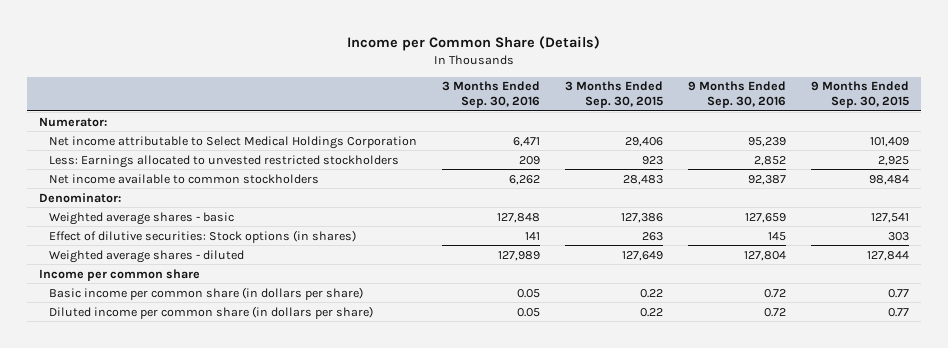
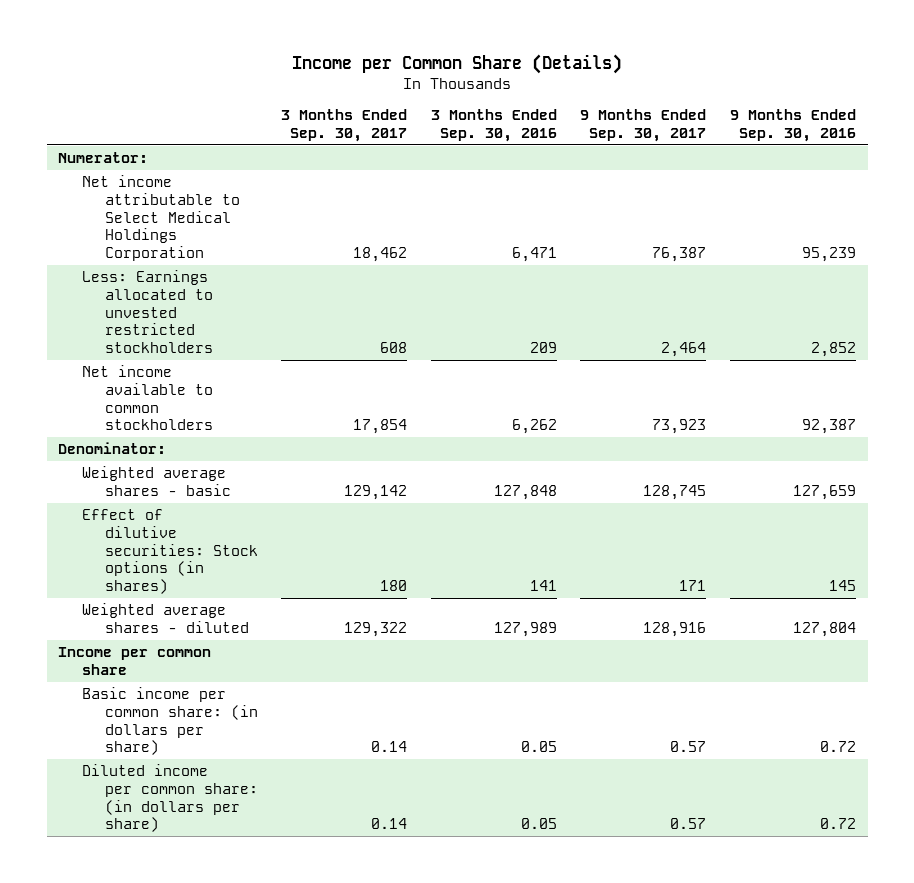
[564,81,663,108] 3 Months Ended Sep. 30, 2015 -> none
[810,81,909,108] 9 Months Ended Sep. 30, 2015 -> none
none -> [281,109,408,143] 3 Months Ended Sep. 30, 2017
none -> [580,109,707,143] 9 Months Ended Sep. 30, 2017
[49,286,364,300] Basic income per common share (in dollars per share) -> [81,686,258,756] Basic income per common share: (in dollars per share)
[49,305,374,319] Diluted income per common share (in dollars per share) -> [81,763,258,833] Diluted income per common share: (in dollars per share)

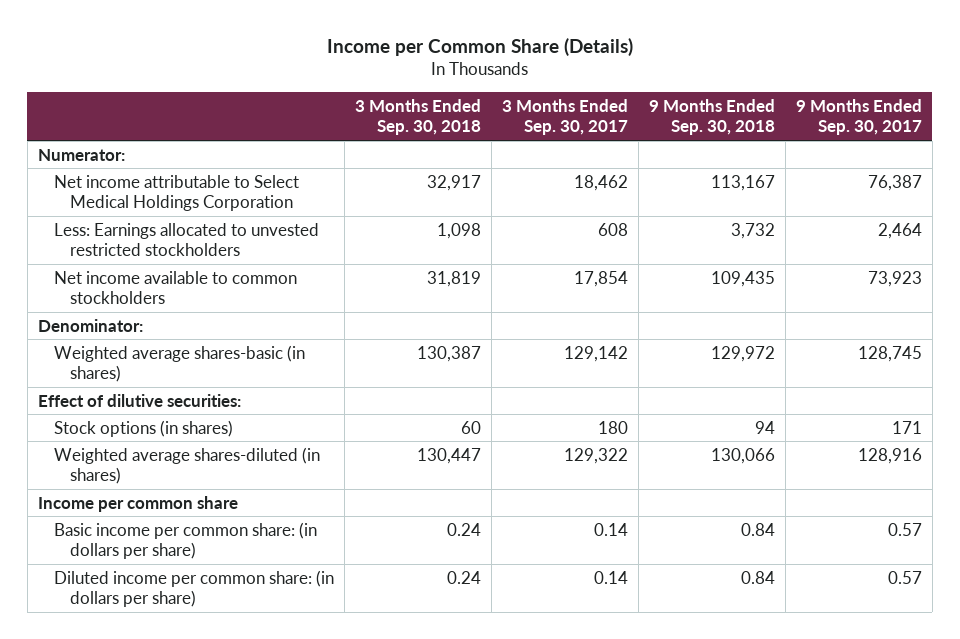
[430,109,557,143] 3 Months Ended Sep. 30, 2016 -> none
[729,109,856,143] 9 Months Ended Sep. 30, 2016 -> none
none -> [354,98,481,136] 3 Months Ended Sep. 30, 2018
none -> [648,98,775,136] 9 Months Ended Sep. 30, 2018
[81,465,231,496] Weighted average shares - basic -> [53,344,305,383] Weighted average shares-basic (in shares)
none -> [37,393,241,407] Effect of dilutive securities:
[81,508,258,595] Effect of dilutive securities: Stock options (in shares) -> [53,419,233,437] Stock options (in shares)
[81,602,249,633] Weighted average shares - diluted -> [53,446,320,485] Weighted average shares-diluted (in shares)

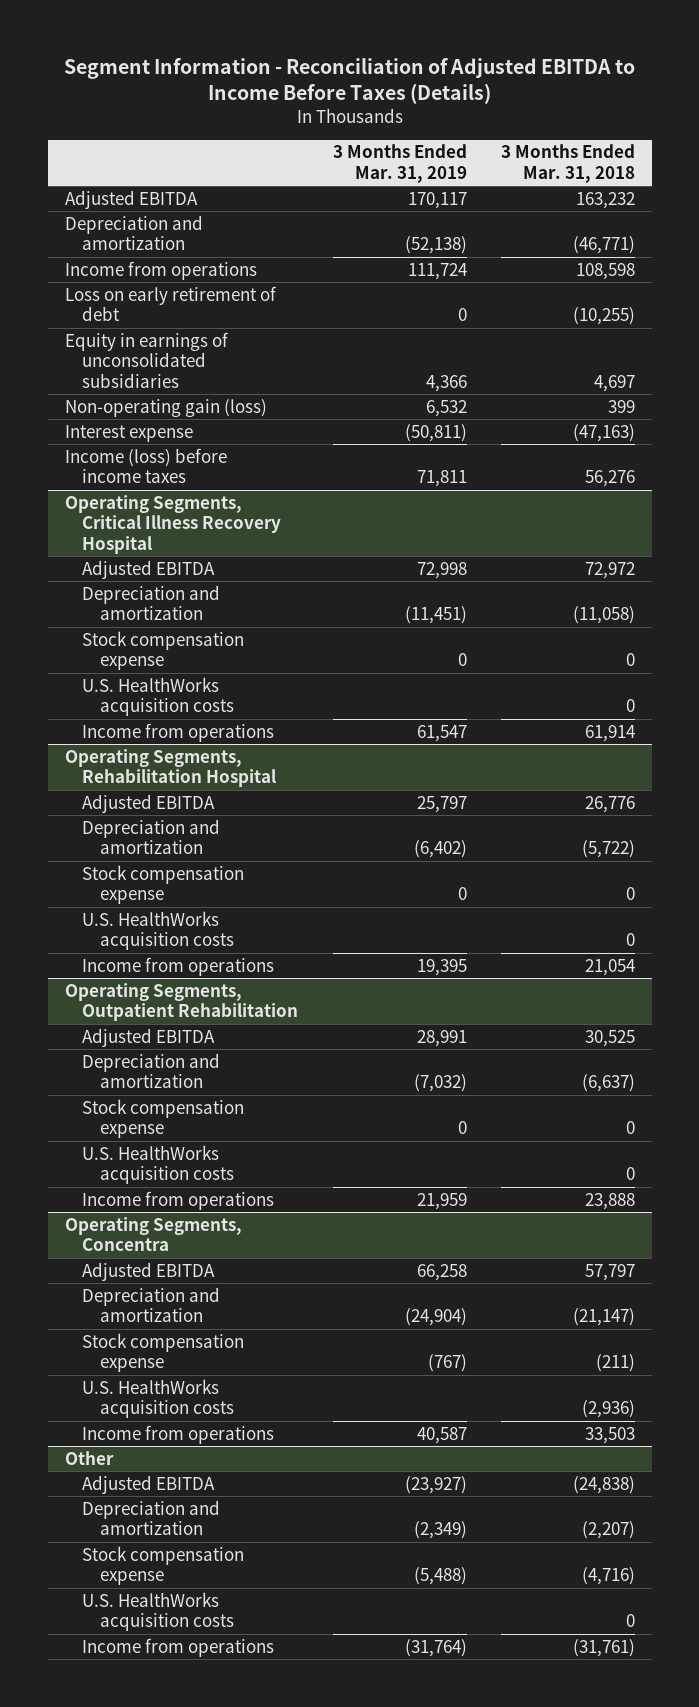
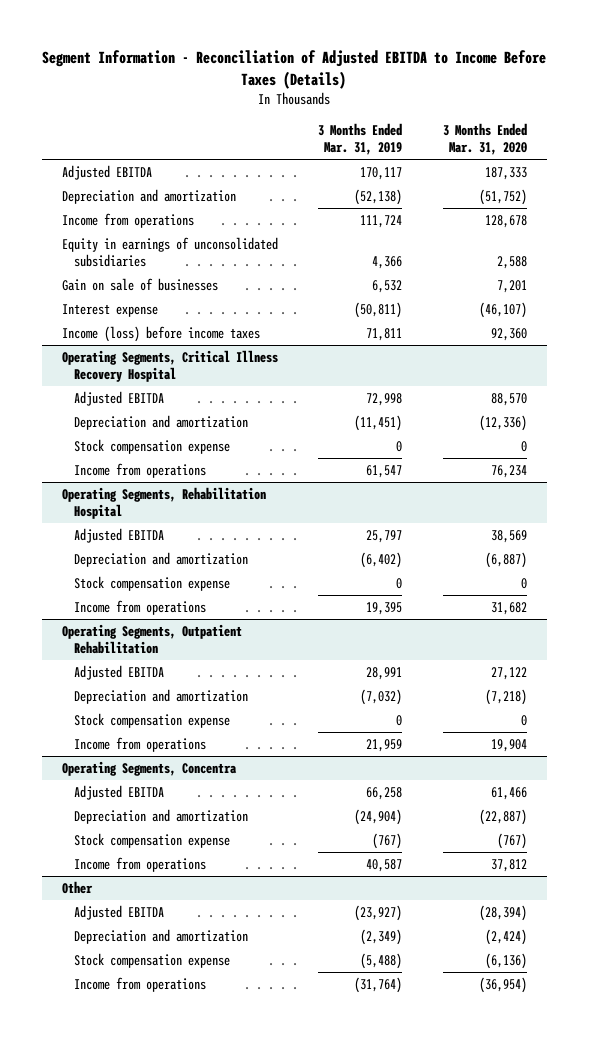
[500,144,635,183] 3 Months Ended Mar. 31, 2018 -> none
none -> [443,122,528,156] 3 Months Ended Mar. 31, 2020
[64,285,277,322] Loss on early retirement of debt -> none
[64,398,267,417] Non-operating gain (loss) -> [61,277,218,291] Gain on sale of businesses
[82,676,235,717] U.S. HealthWorks acquisition costs -> none
[82,910,235,951] U.S. HealthWorks acquisition costs -> none
[82,1144,235,1185] U.S. HealthWorks acquisition costs -> none
[82,1378,235,1419] U.S. HealthWorks acquisition costs -> none
[82,1591,235,1632] U.S. HealthWorks acquisition costs -> none

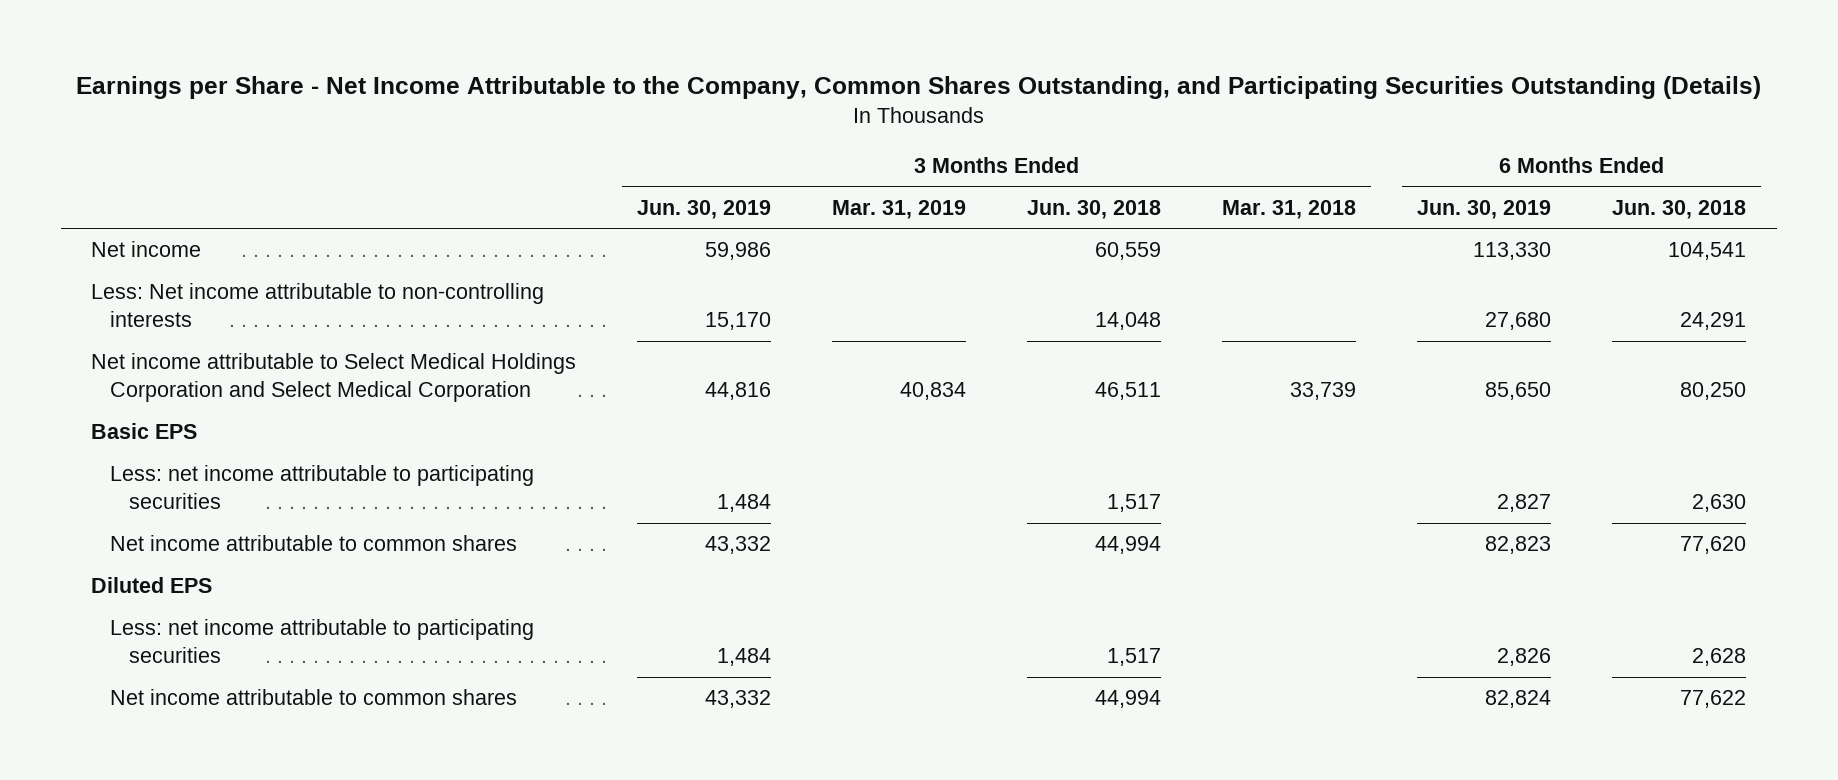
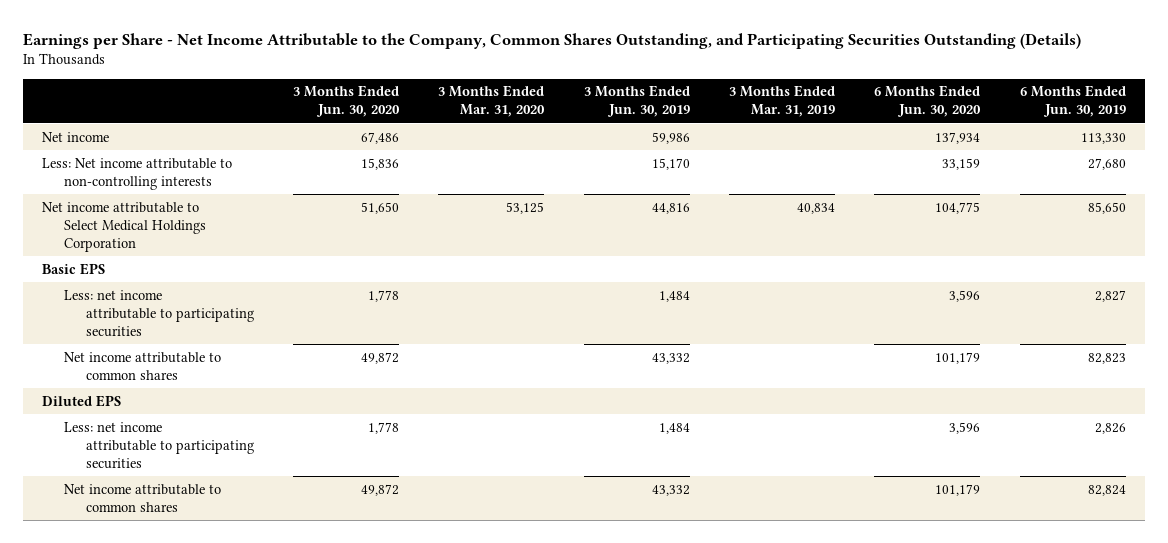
[1027,199,1162,219] Jun. 30, 2018 -> none
[1222,199,1357,219] Mar. 31, 2018 -> none
[1612,199,1747,219] Jun. 30, 2018 -> none
none -> [292,85,400,118] 3 Months Ended Jun. 30, 2020
none -> [438,85,546,118] 3 Months Ended Mar. 31, 2020
none -> [874,85,982,118] 6 Months Ended Jun. 30, 2020
[91,353,577,403] Net income attributable to Select Medical Holdings Corporation and Select Medical Corporation -> [42,201,206,253] Net income attributable to Select Medical Holdings Corporation

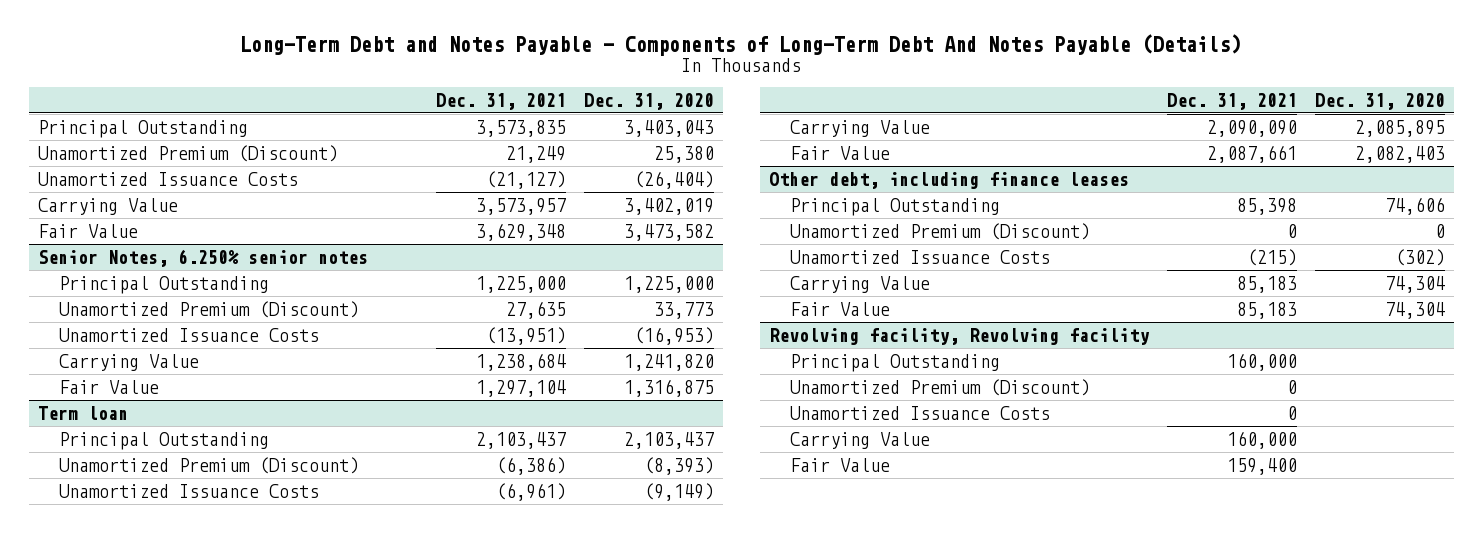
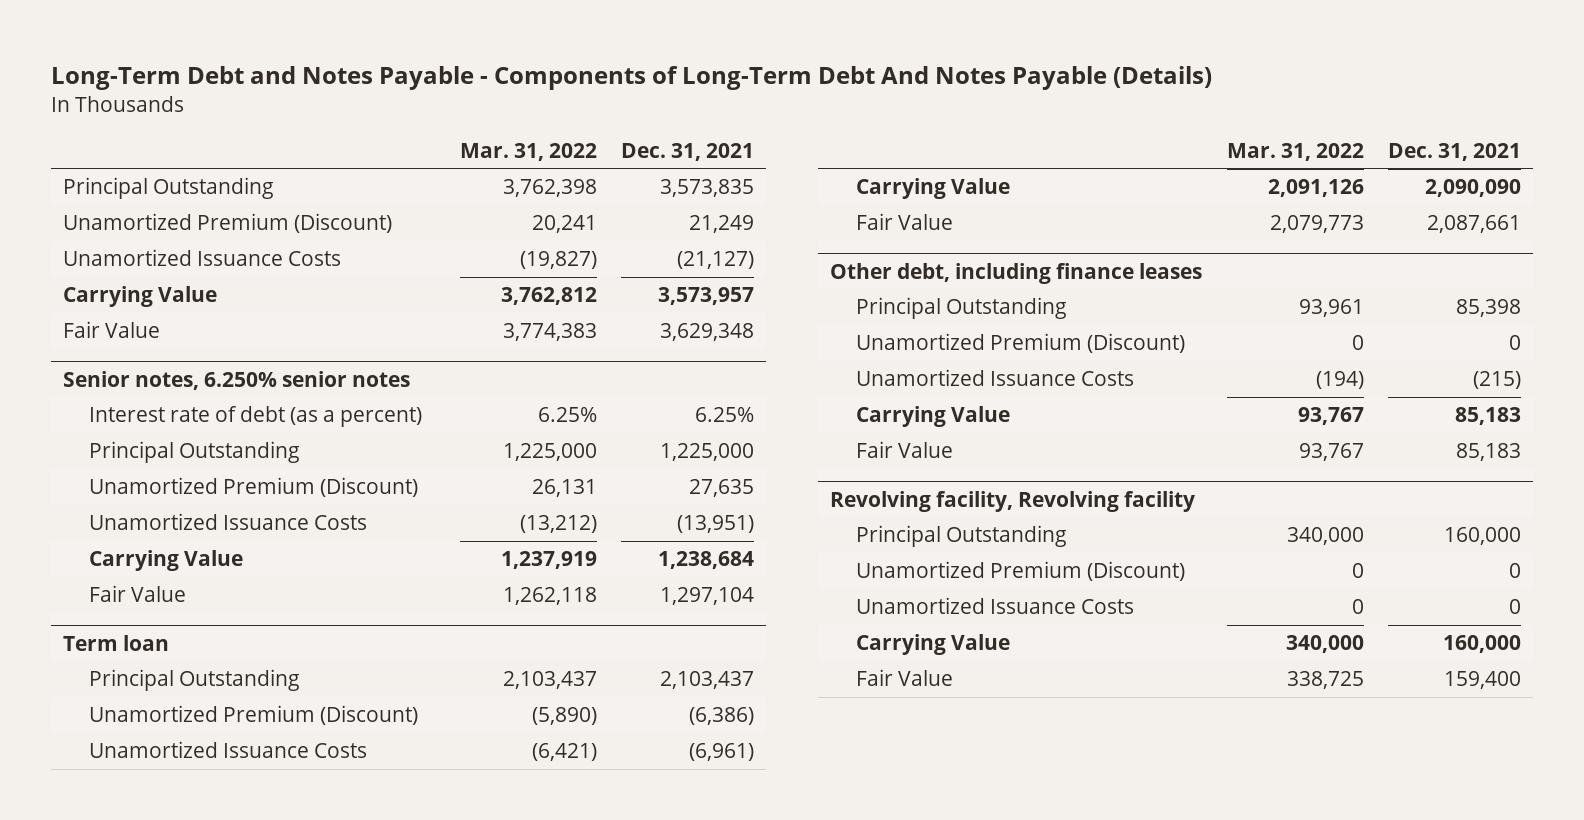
[583,92,714,110] Dec. 31, 2020 -> none
none -> [459,142,597,161] Mar. 31, 2022
[37,248,368,267] Senior Notes, 6.250% senior notes -> [63,370,411,390] Senior notes, 6.250% senior notes
none -> [88,406,422,428] Interest rate of debt (as a percent)

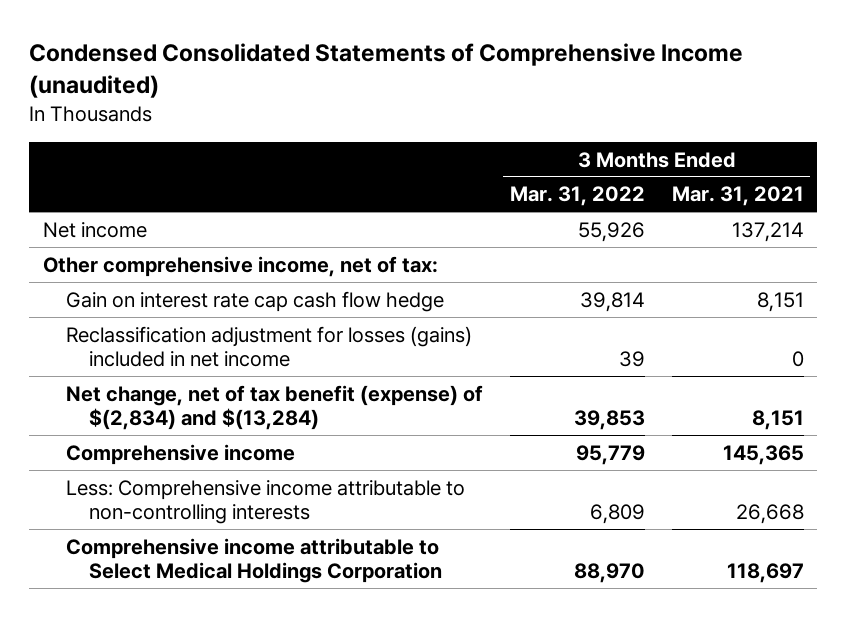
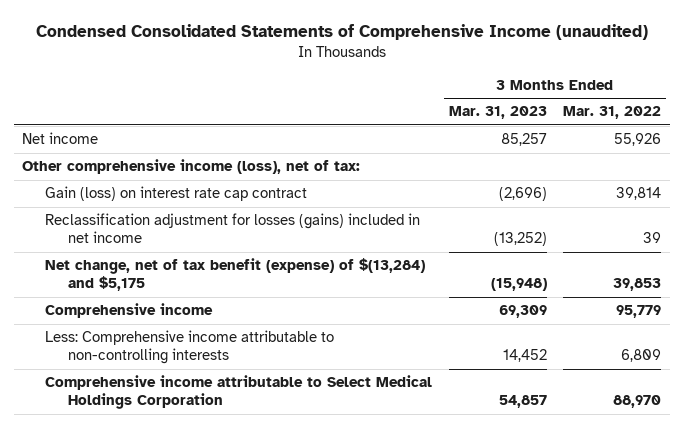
[671,186,804,207] Mar. 31, 2021 -> none
none -> [448,106,547,120] Mar. 31, 2023
[42,255,438,277] Other comprehensive income, net of tax: -> [21,159,360,175] Other comprehensive income (loss), net of tax:
[65,290,444,312] Gain on interest rate cap cash flow hedge -> [44,186,307,202] Gain (loss) on interest rate cap contract
[65,384,483,430] Net change, net of tax benefit (expense) of $(2,834) and $(13,284) -> [44,258,425,292] Net change, net of tax benefit (expense) of $(13,284) and $5,175

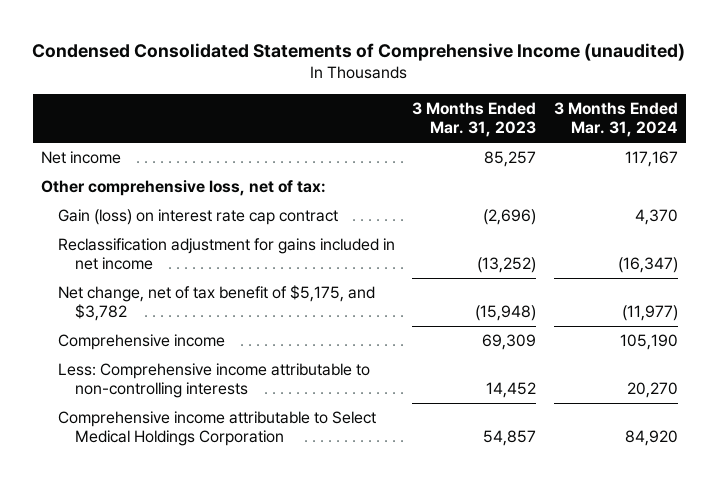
[563,106,662,120] Mar. 31, 2022 -> none
none -> [553,102,678,137] 3 Months Ended Mar. 31, 2024
[21,159,360,175] Other comprehensive income (loss), net of tax: -> [41,180,327,197] Other comprehensive loss, net of tax:
[44,213,420,244] Reclassification adjustment for losses (gains) included in net income -> [58,238,396,270] Reclassification adjustment for gains included in net income
[44,258,425,292] Net change, net of tax benefit (expense) of $(13,284) and $5,175 -> [58,285,376,321] Net change, net of tax benefit of $5,175, and $3,782

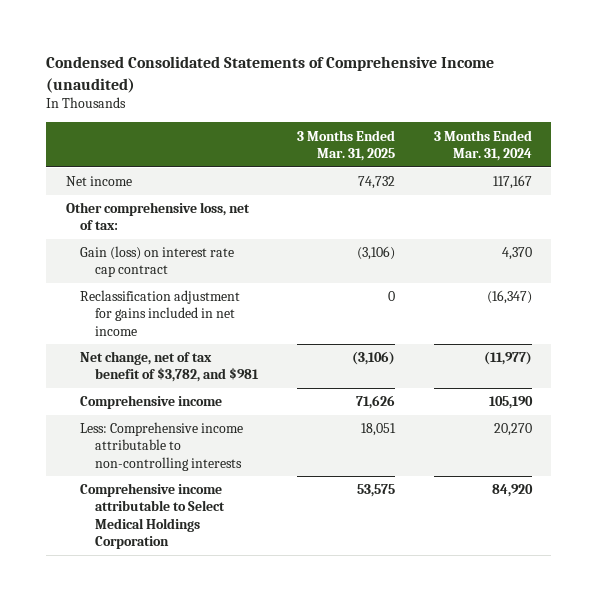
[412,102,537,137] 3 Months Ended Mar. 31, 2023 -> none
none -> [296,129,395,161] 3 Months Ended Mar. 31, 2025
[58,285,376,321] Net change, net of tax benefit of $5,175, and $3,782 -> [80,351,259,383] Net change, net of tax benefit of $3,782, and $981

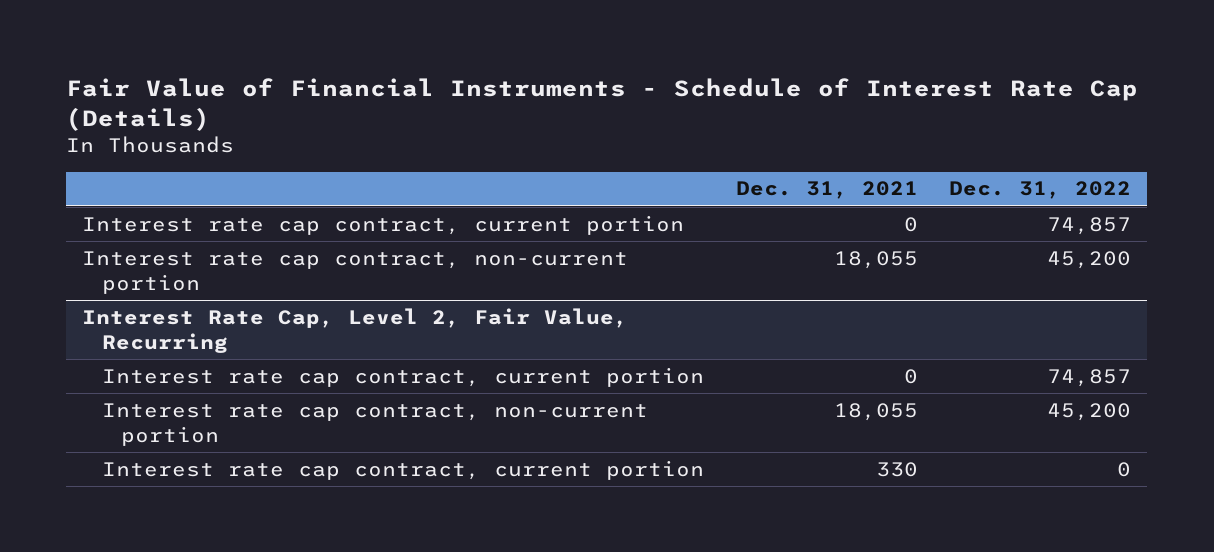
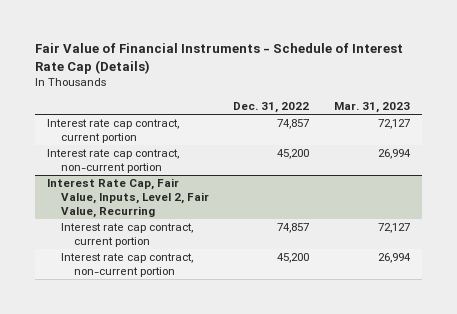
[735,181,918,200] Dec. 31, 2021 -> none
none -> [333,101,410,113] Mar. 31, 2023
[82,307,629,353] Interest Rate Cap, Level 2, Fair Value, Recurring -> [47,178,209,218] Interest Rate Cap, Fair Value, Inputs, Level 2, Fair Value, Recurring
[101,459,704,480] Interest rate cap contract, current portion -> none

